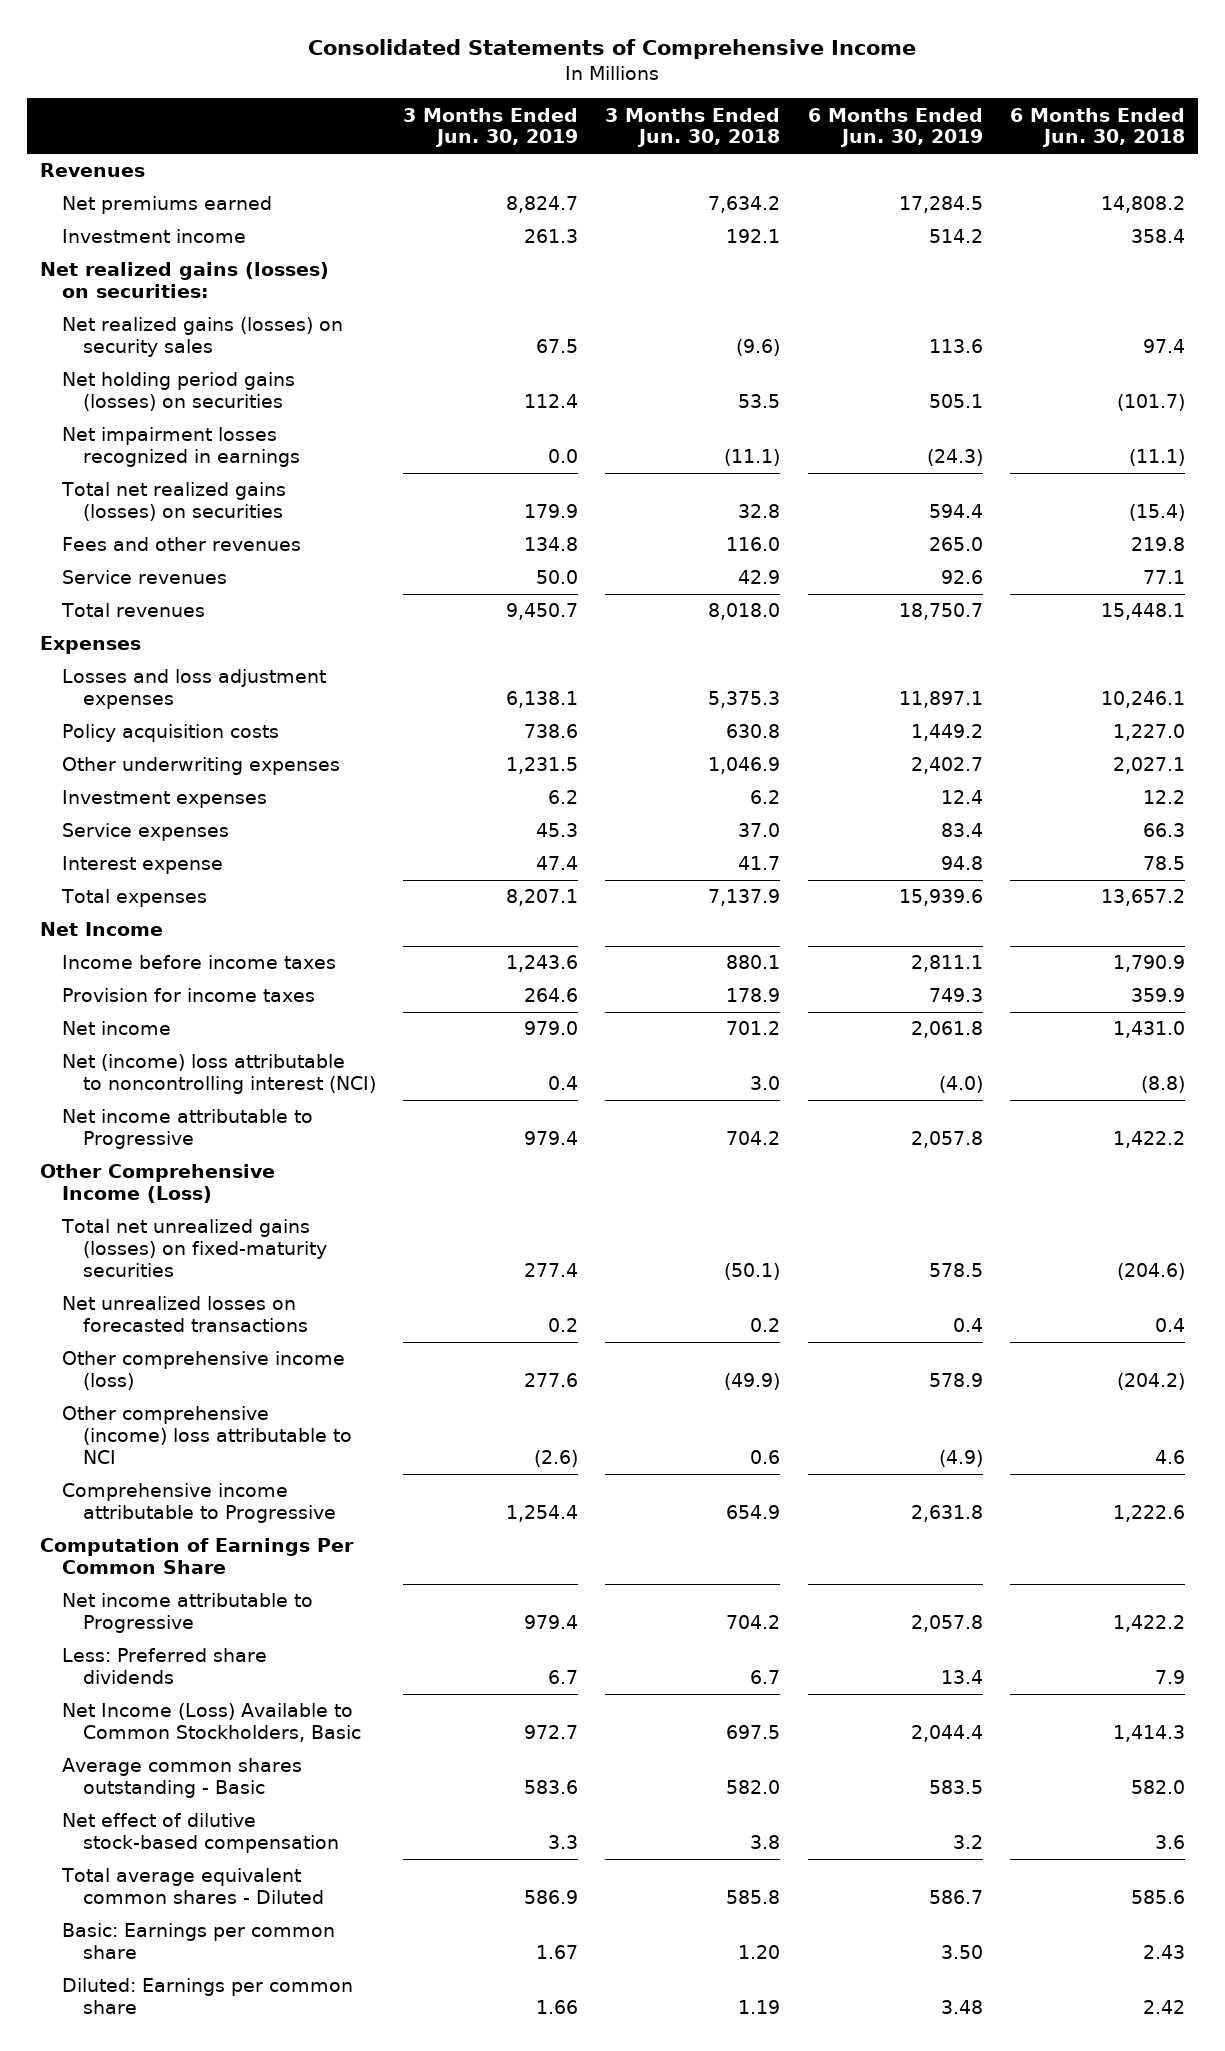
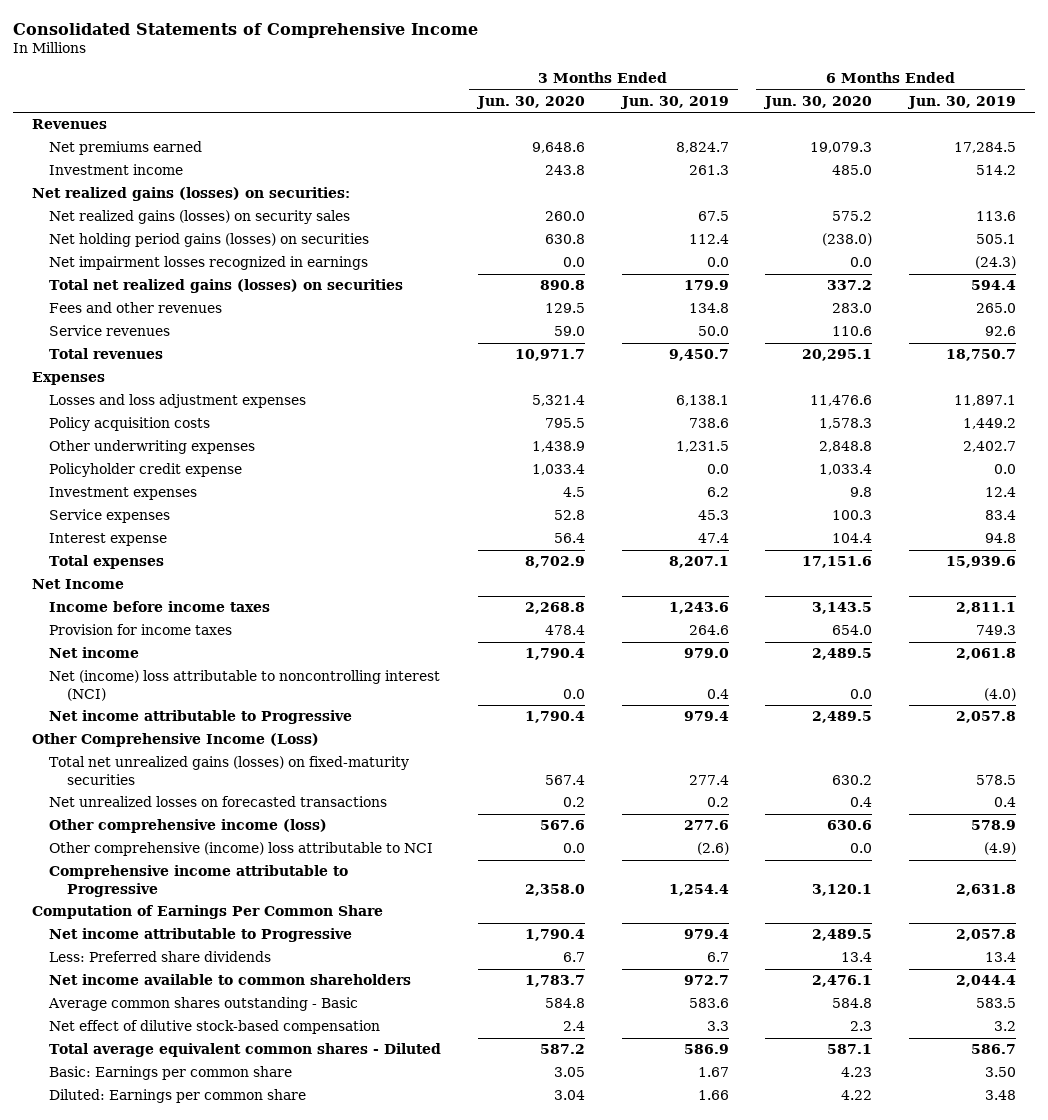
[605,107,781,148] 3 Months Ended Jun. 30, 2018 -> none
[1009,107,1185,148] 6 Months Ended Jun. 30, 2018 -> none
none -> [475,95,585,109] Jun. 30, 2020
none -> [763,95,873,109] Jun. 30, 2020
none -> [49,463,243,478] Policyholder credit expense
[61,1703,362,1743] Net Income (Loss) Available to Common Stockholders, Basic -> [49,974,412,986] Net income available to common shareholders

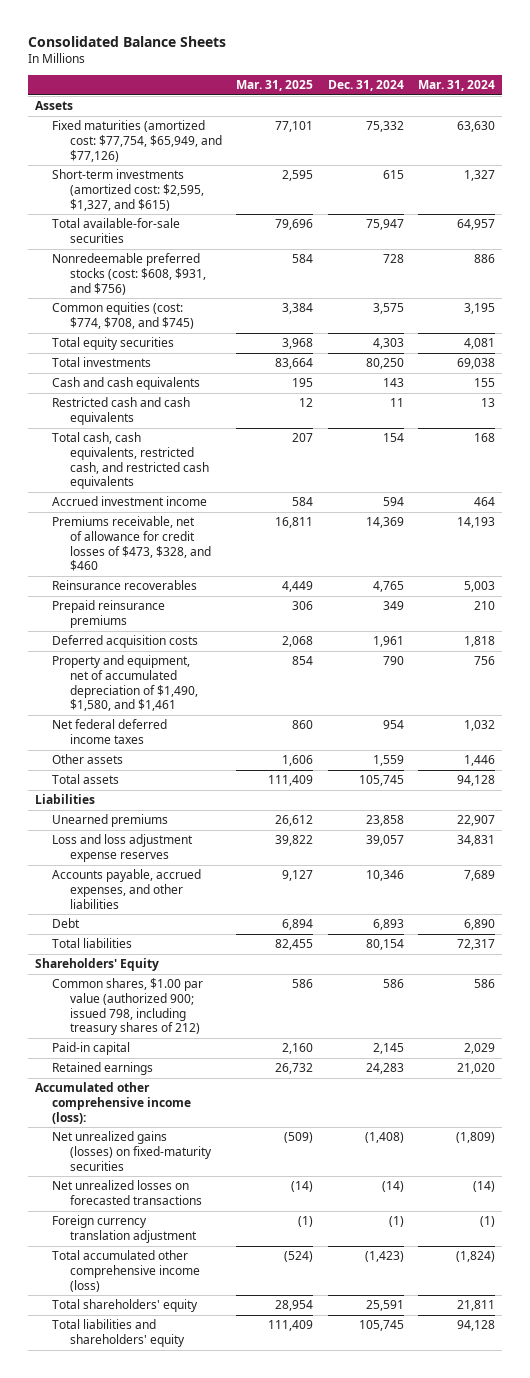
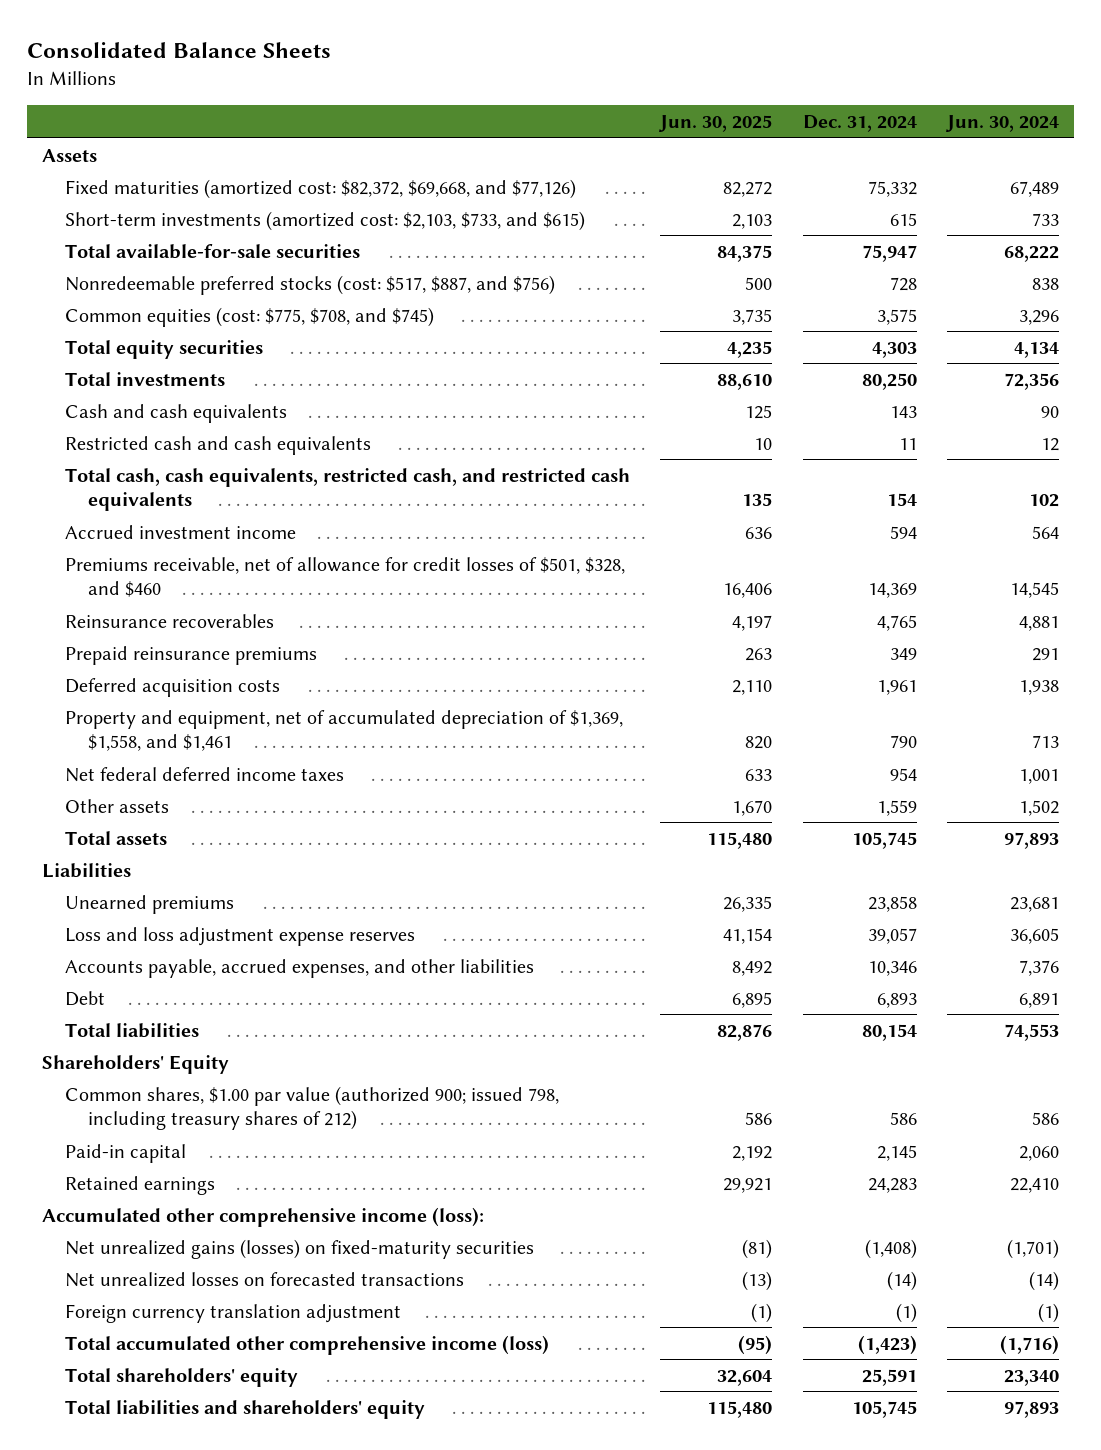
[236,80,314,92] Mar. 31, 2025 -> none
[417,80,495,92] Mar. 31, 2024 -> none
none -> [658,115,773,133] Jun. 30, 2025
none -> [945,115,1060,133] Jun. 30, 2024
[52,120,222,162] Fixed maturities (amortized cost: $77,754, $65,949, and $77,126) -> [64,178,576,199] Fixed maturities (amortized cost: $82,372, $69,668, and $77,126)
[52,169,204,211] Short-term investments (amortized cost: $2,595, $1,327, and $615) -> [64,210,585,231] Short-term investments (amortized cost: $2,103, $733, and $615)
[52,253,206,295] Nonredeemable preferred stocks (cost: $608, $931, and $756) -> [64,274,555,295] Nonredeemable preferred stocks (cost: $517, $887, and $756)
[52,302,194,329] Common equities (cost: $774, $708, and $745) -> [64,306,434,327] Common equities (cost: $775, $708, and $745)
[52,516,211,572] Premiums receivable, net of allowance for credit losses of $473, $328, and $460 -> [64,556,625,598] Premiums receivable, net of allowance for credit losses of $501, $328, and $460
[52,655,198,712] Property and equipment, net of accumulated depreciation of $1,490, $1,580, and $1,461 -> [64,709,623,752] Property and equipment, net of accumulated depreciation of $1,369, $1,558, and $1,461

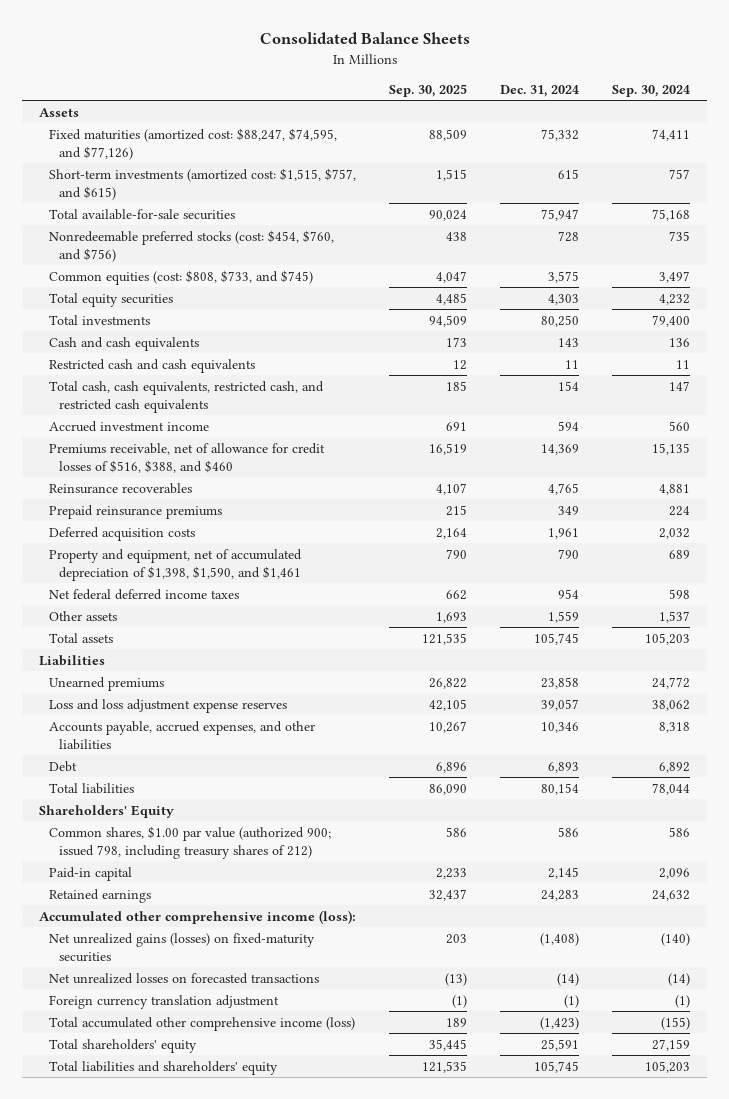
[658,115,773,133] Jun. 30, 2025 -> none
[945,115,1060,133] Jun. 30, 2024 -> none
none -> [389,83,468,97] Sep. 30, 2025
none -> [612,84,691,97] Sep. 30, 2024
[64,178,576,199] Fixed maturities (amortized cost: $82,372, $69,668, and $77,126) -> [48,127,337,160] Fixed maturities (amortized cost: $88,247, $74,595, and $77,126)
[64,210,585,231] Short-term investments (amortized cost: $2,103, $733, and $615) -> [48,167,356,200] Short-term investments (amortized cost: $1,515, $757, and $615)
[64,274,555,295] Nonredeemable preferred stocks (cost: $517, $887, and $756) -> [48,229,334,262] Nonredeemable preferred stocks (cost: $454, $760, and $756)
[64,306,434,327] Common equities (cost: $775, $708, and $745) -> [48,269,313,285] Common equities (cost: $808, $733, and $745)
[64,556,625,598] Premiums receivable, net of allowance for credit losses of $501, $328, and $460 -> [48,442,325,473] Premiums receivable, net of allowance for credit losses of $516, $388, and $460
[64,709,623,752] Property and equipment, net of accumulated depreciation of $1,369, $1,558, and $1,461 -> [48,548,302,581] Property and equipment, net of accumulated depreciation of $1,398, $1,590, and $1,461

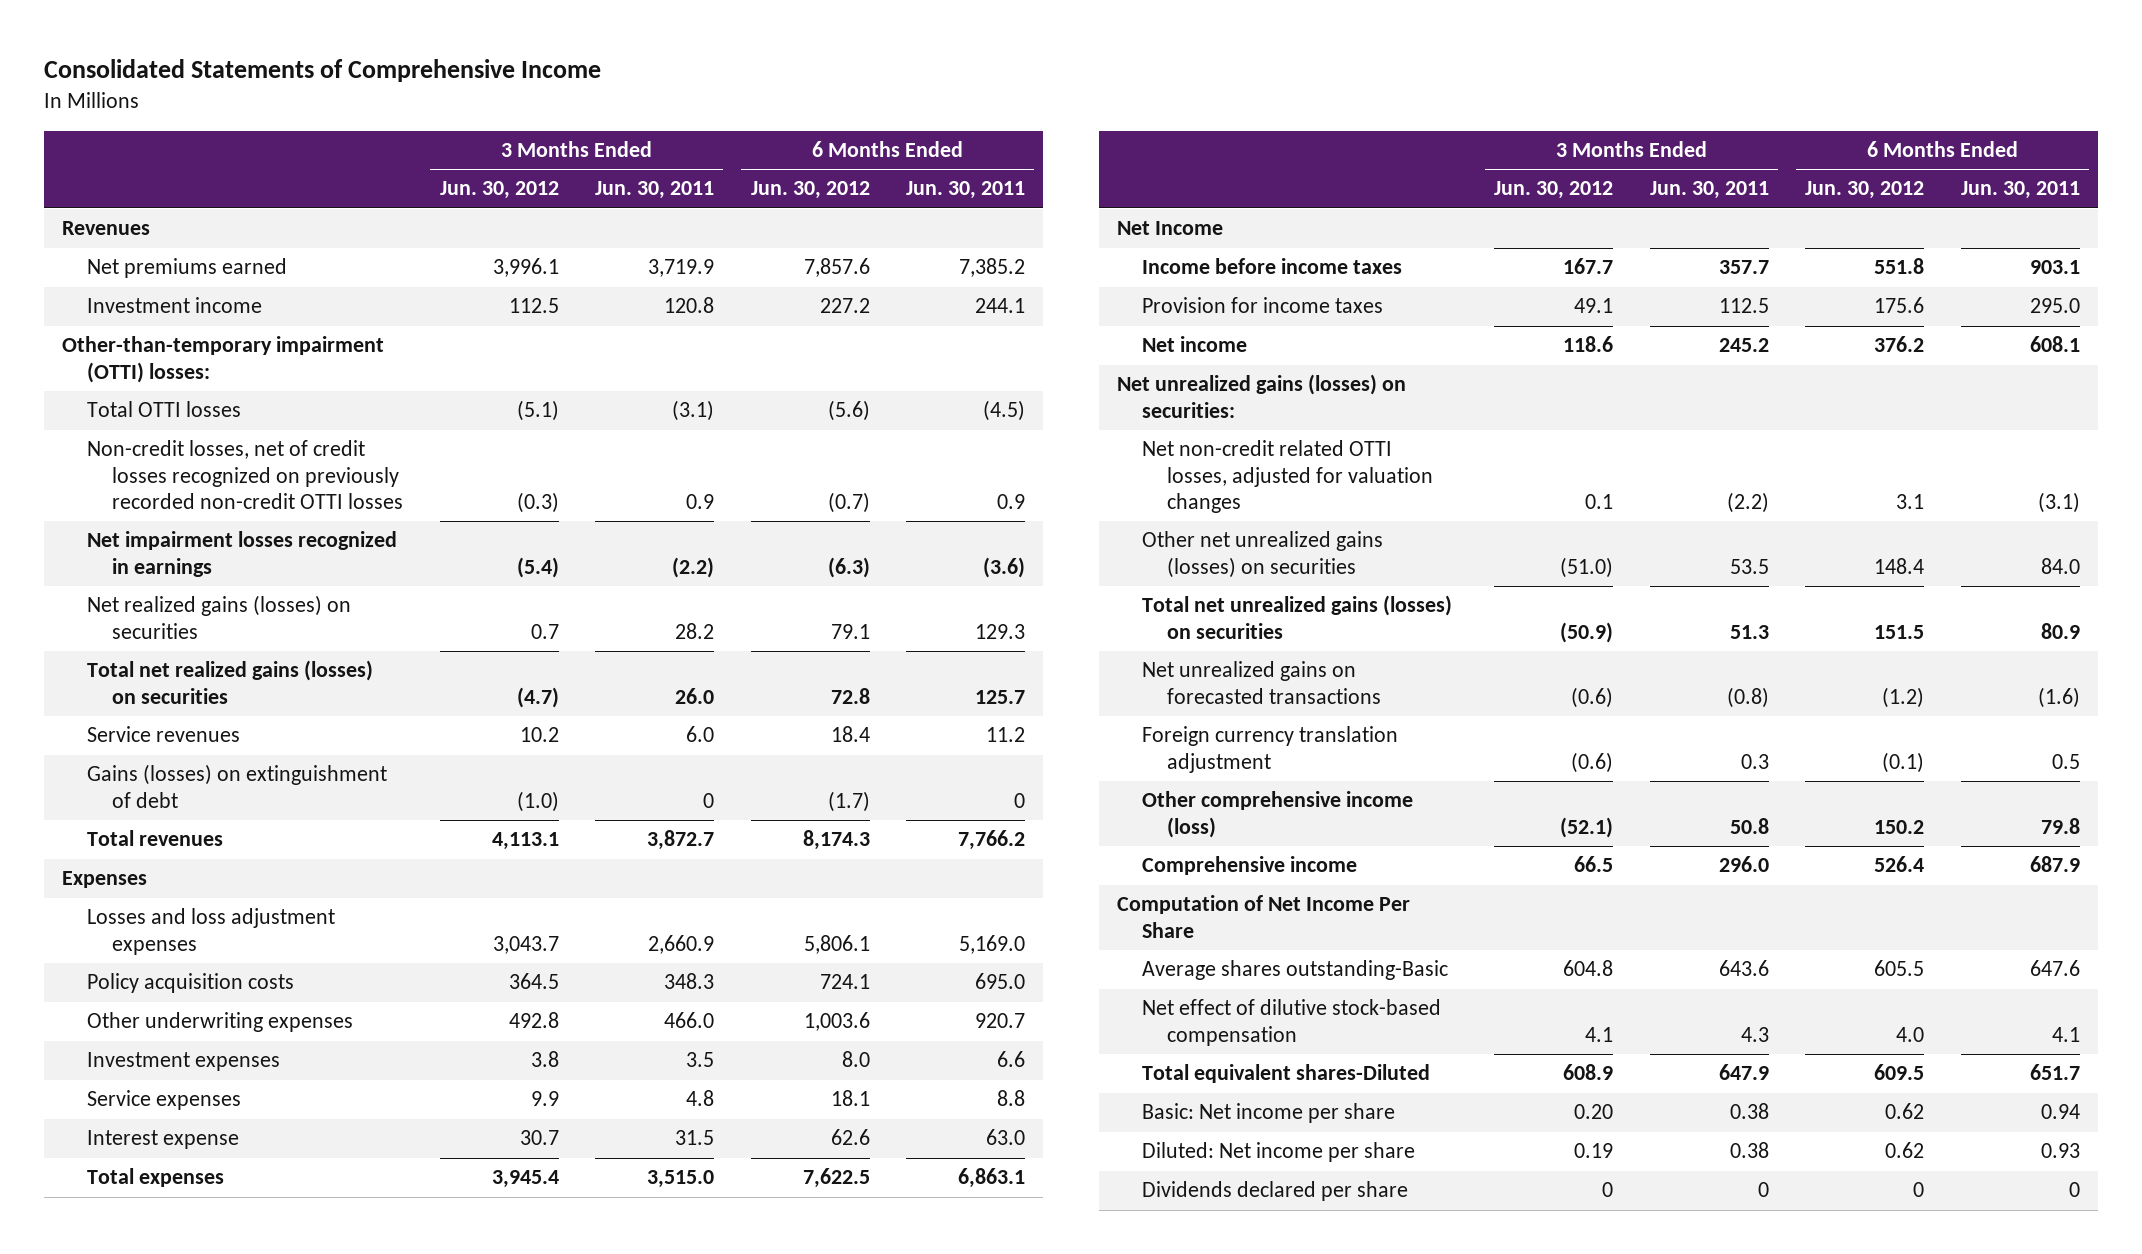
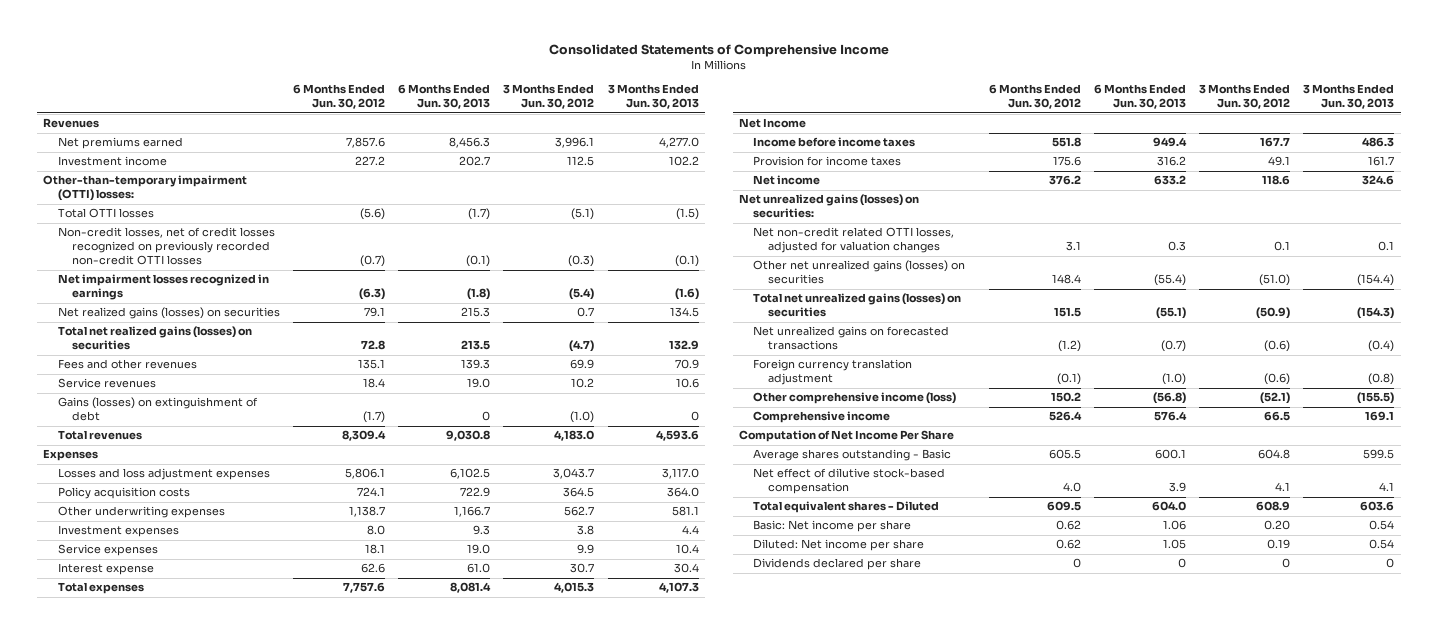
[595,181,715,200] Jun. 30, 2011 -> none
[906,181,1026,200] Jun. 30, 2011 -> none
none -> [398,84,491,110] 6 Months Ended Jun. 30, 2013
none -> [607,84,699,110] 3 Months Ended Jun. 30, 2013
none -> [57,359,197,370] Fees and other revenues
[491,832,559,851] 4,113.1 -> [554,430,595,442] 4,183.0
[802,830,870,851] 8,174.3 -> [341,430,386,442] 8,309.4
[508,1012,559,1029] 492.8 -> [564,506,595,517] 562.7
[803,1012,870,1032] 1,003.6 -> [348,506,385,518] 1,138.7
[491,1170,559,1189] 3,945.4 -> [554,582,595,594] 4,015.3
[802,1168,870,1189] 7,622.5 -> [342,582,385,594] 7,757.6
[1141,960,1448,981] Average shares outstanding-Basic -> [753,449,952,462] Average shares outstanding - Basic
[1141,1064,1430,1084] Total equivalent shares-Diluted -> [753,501,940,514] Total equivalent shares - Diluted

